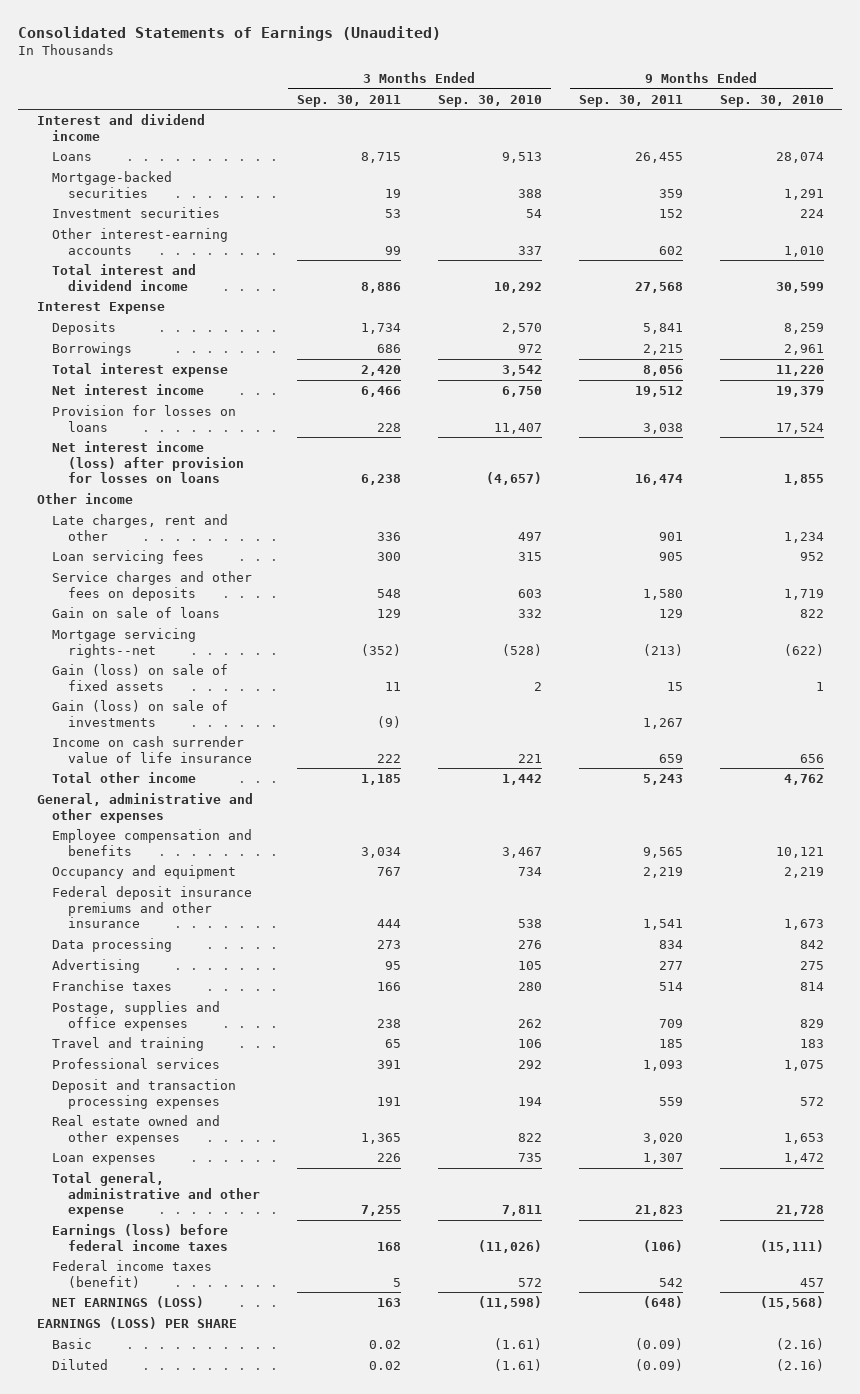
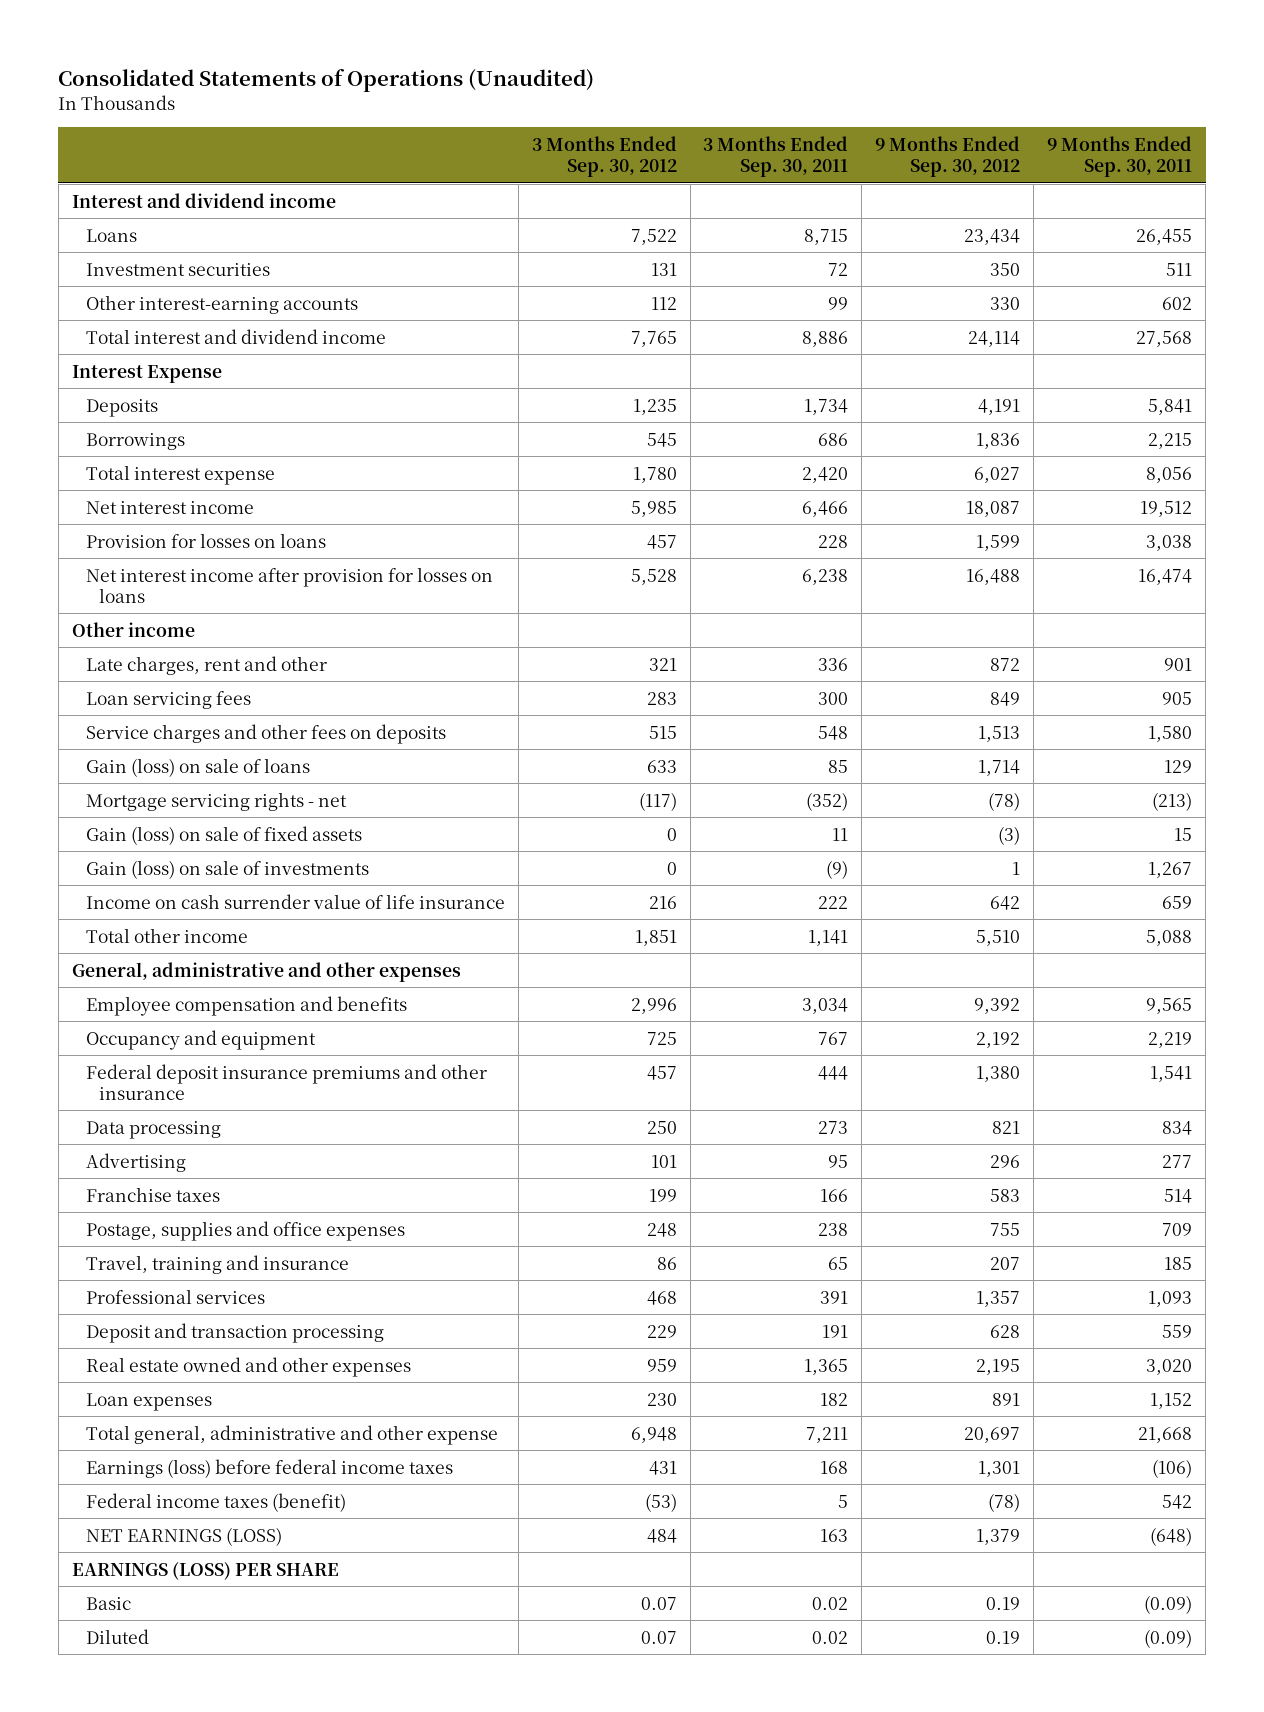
[18,25,442,41] Consolidated Statements of Earnings (Unaudited) -> [58,68,595,92] Consolidated Statements of Operations (Unaudited)
[437,94,542,107] Sep. 30, 2010 -> none
[719,94,824,107] Sep. 30, 2010 -> none
none -> [531,135,677,177] 3 Months Ended Sep. 30, 2012
none -> [875,135,1021,177] 9 Months Ended Sep. 30, 2012
[52,171,173,198] Mortgage-backed securities -> none
[384,209,401,219] 53 -> [828,262,849,276] 72
[658,209,683,219] 152 -> [1166,262,1193,276] 511
[52,441,244,484] Net interest income (loss) after provision for losses on loans -> [85,566,493,603] Net interest income after provision for losses on loans
[52,607,221,619] Gain on sale of loans -> [85,757,310,777] Gain (loss) on sale of loans
[376,609,401,619] 129 -> [828,759,849,773] 85
[52,628,197,658] Mortgage servicing rights--net -> [85,791,347,811] Mortgage servicing rights - net
[360,774,401,786] 1,185 -> [808,929,849,946] 1,141
[642,774,683,786] 5,243 -> [1146,929,1193,946] 5,088
[52,1037,205,1052] Travel and training -> [85,1254,349,1274] Travel, training and insurance
[52,1079,237,1109] Deposit and transaction processing expenses -> [85,1322,384,1343] Deposit and transaction processing
[376,1153,401,1163] 226 -> [820,1392,849,1406] 182
[642,1153,683,1165] 1,307 -> [1150,1392,1193,1409] 1,152
[360,1205,401,1217] 7,255 -> [806,1426,849,1443] 7,211
[634,1205,683,1217] 21,823 -> [1138,1426,1193,1443] 21,668

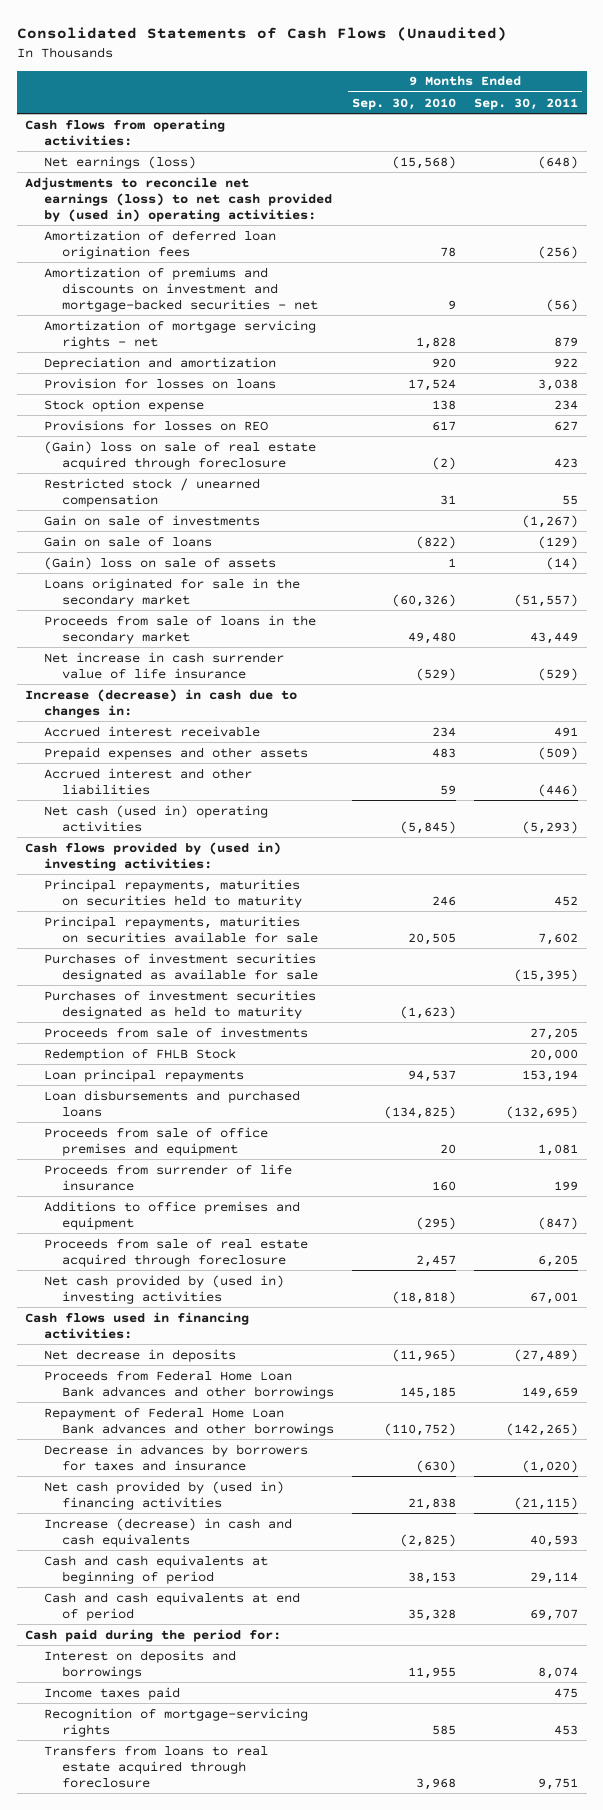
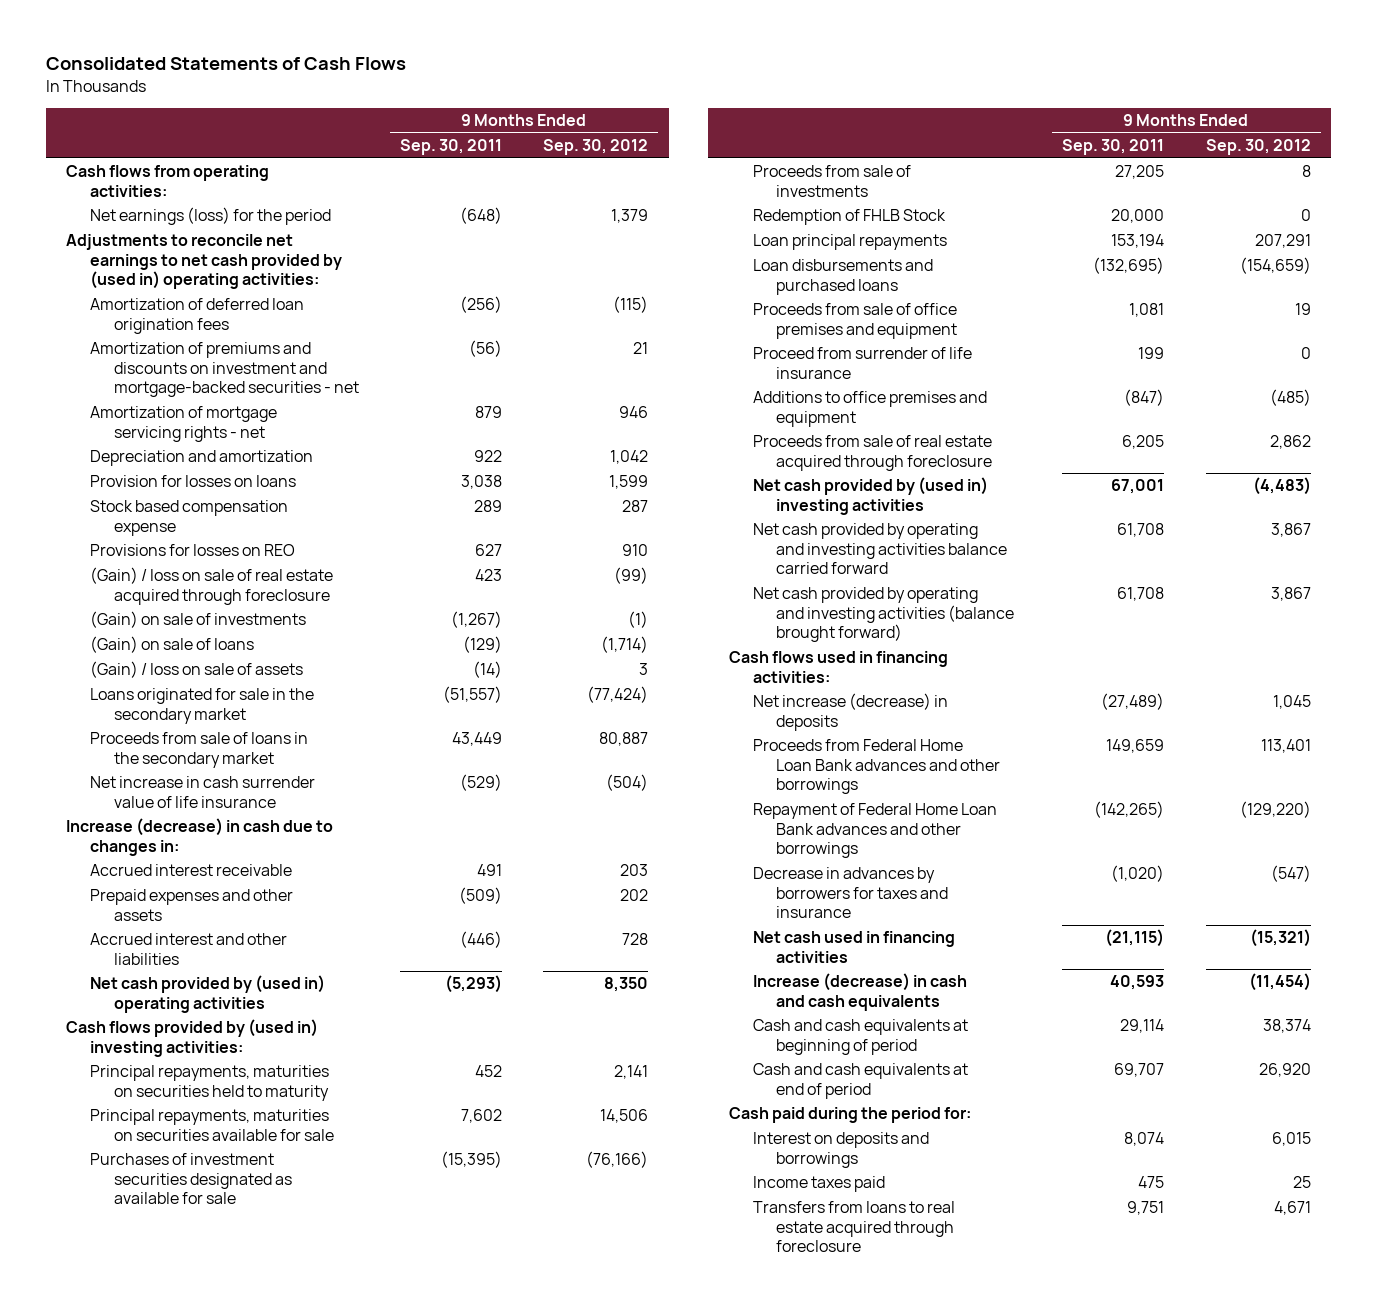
[16,27,507,42] Consolidated Statements of Cash Flows (Unaudited) -> [45,57,406,71] Consolidated Statements of Cash Flows
[352,97,457,110] Sep. 30, 2010 -> none
none -> [542,139,648,156] Sep. 30, 2012
[43,155,196,169] Net earnings (loss) -> [89,207,331,226] Net earnings (loss) for the period
[25,176,332,222] Adjustments to reconcile net earnings (loss) to net cash provided by (used in) operating activities: -> [66,234,342,289] Adjustments to reconcile net earnings to net cash provided by (used in) operating activities:
[43,398,204,412] Stock option expense -> [89,500,288,536] Stock based compensation expense
[554,399,579,410] 234 -> [473,500,502,513] 289
[43,477,260,507] Restricted stock / unearned compensation -> none
[43,440,316,470] (Gain) loss on sale of real estate acquired through foreclosure -> [89,567,333,605] (Gain) / loss on sale of real estate acquired through foreclosure
[43,514,260,526] Gain on sale of investments -> [89,611,306,629] (Gain) on sale of investments
[43,535,212,547] Gain on sale of loans -> [89,636,254,654] (Gain) on sale of loans
[43,556,276,570] (Gain) loss on sale of assets -> [89,661,303,679] (Gain) / loss on sale of assets
[43,804,268,832] Net cash (used in) operating activities -> [89,975,325,1013] Net cash provided by (used in) operating activities
[43,989,316,1019] Purchases of investment securities designated as held to maturity -> none
[43,1163,292,1191] Proceeds from surrender of life insurance -> [752,347,972,379] Proceed from surrender of life insurance
none -> [752,523,1008,574] Net cash provided by operating and investing activities balance carried forward
none -> [752,587,1015,642] Net cash provided by operating and investing activities (balance brought forward)
[43,1348,236,1362] Net decrease in deposits -> [752,693,948,731] Net increase (decrease) in deposits
[43,1480,284,1510] Net cash provided by (used in) financing activities -> [752,931,955,963] Net cash used in financing activities
[43,1707,308,1737] Recognition of mortgage-servicing rights -> none

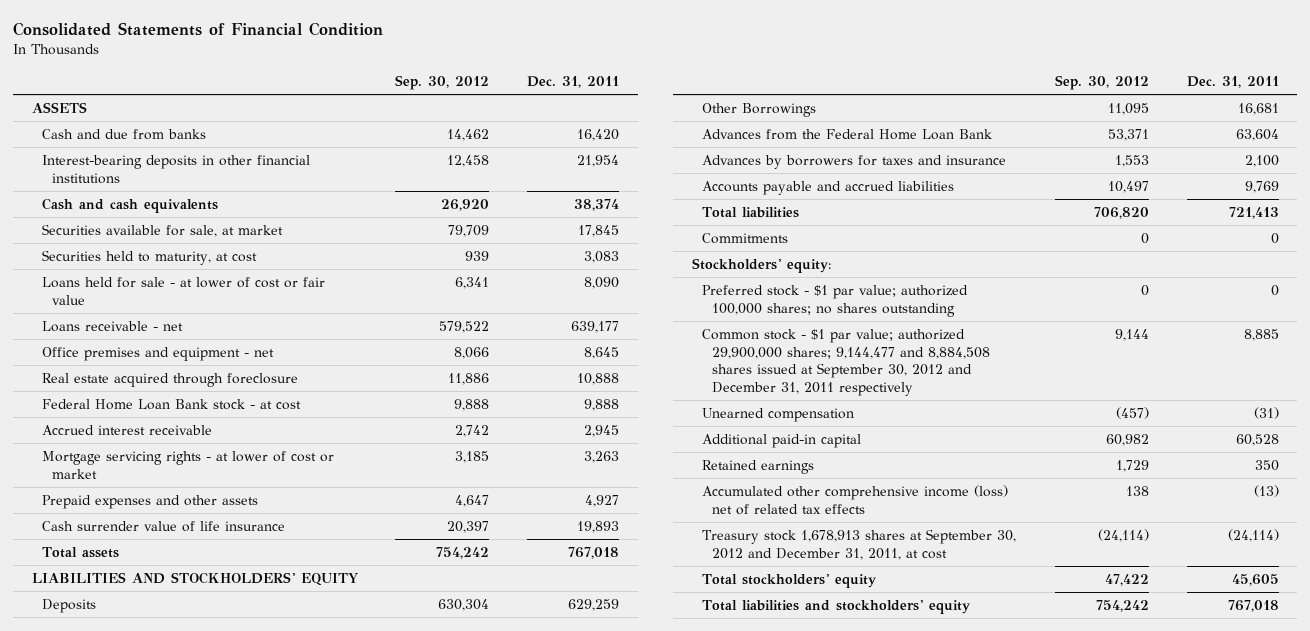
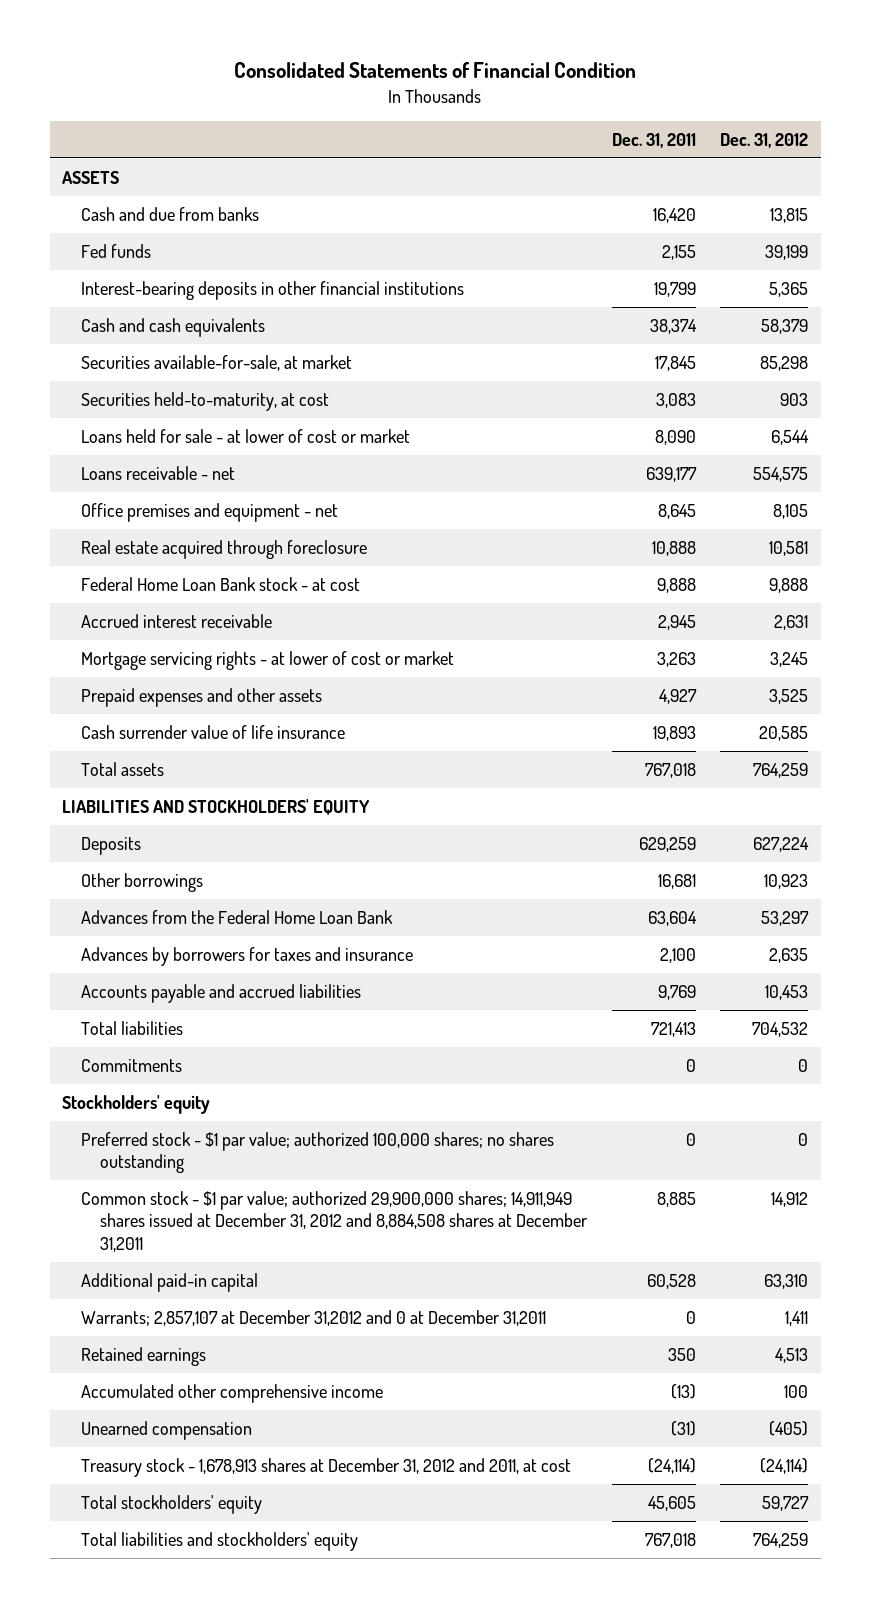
[395,75,490,91] Sep. 30, 2012 -> none
none -> [720,132,809,148] Dec. 31, 2012
none -> [81,243,152,258] Fed funds
[576,154,619,167] 21,954 -> [653,281,696,297] 19,799
[41,223,283,237] Securities available for sale, at market -> [81,354,353,371] Securities available-for-sale, at market
[41,249,257,265] Securities held to maturity, at cost -> [81,391,330,411] Securities held-to-maturity, at cost
[41,276,325,305] Loans held for sale - at lower of cost or fair value -> [81,428,411,443] Loans held for sale - at lower of cost or market
[701,102,816,117] Other Borrowings -> [81,872,204,892] Other borrowings
[691,257,831,273] Stockholders' equity: -> [62,1094,211,1114] Stockholders' equity
[701,328,990,396] Common stock - $1 par value; authorized 29,900,000 shares; 9,144,477 and 8,884,508 shares issued at September 30, 2012 and December 31, 2011 respectively -> [81,1190,589,1252] Common stock - $1 par value; authorized 29,900,000 shares; 14,911,949 shares issued at December 31, 2012 and 8,884,508 shares at December 31,2011
none -> [81,1309,547,1326] Warrants; 2,857,107 at December 31,2012 and 0 at December 31,2011
[701,484,1008,515] Accumulated other comprehensive income (loss) net of related tax effects -> [81,1383,384,1403] Accumulated other comprehensive income
[701,407,854,422] Unearned compensation -> [81,1420,253,1440] Unearned compensation
[701,528,1016,560] Treasury stock 1,678,913 shares at September 30, 2012 and December 31, 2011, at cost -> [81,1457,572,1477] Treasury stock - 1,678,913 shares at December 31, 2012 and 2011, at cost

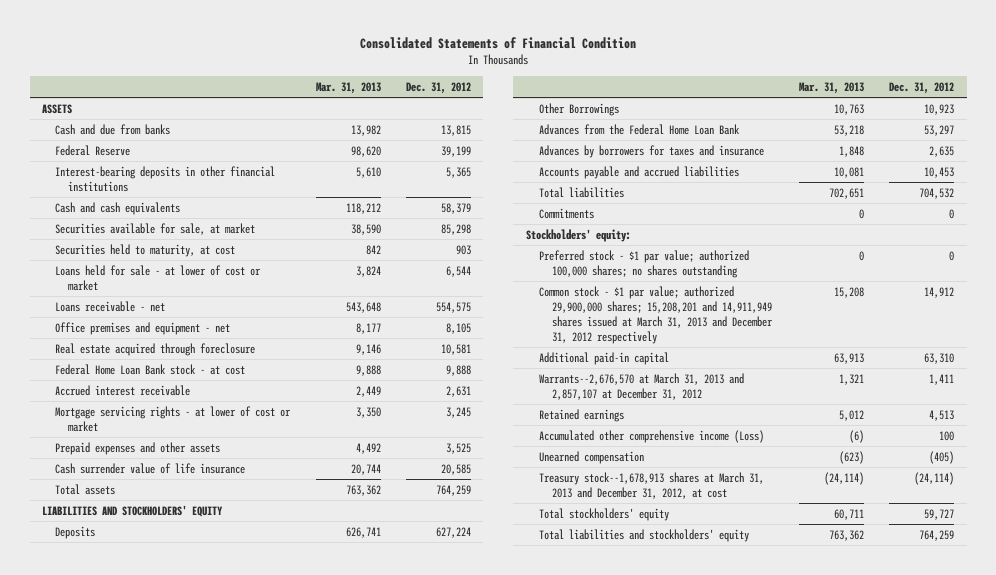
[611,132,696,148] Dec. 31, 2011 -> none
none -> [315,81,381,94] Mar. 31, 2013
[81,243,152,258] Fed funds -> [55,144,131,156] Federal Reserve
[81,354,353,371] Securities available-for-sale, at market -> [55,222,256,235] Securities available for sale, at market
[81,391,330,411] Securities held-to-maturity, at cost -> [55,243,236,257] Securities held to maturity, at cost
[81,872,204,892] Other borrowings -> [538,102,619,116] Other Borrowings
[62,1094,211,1114] Stockholders' equity -> [525,228,631,242] Stockholders' equity:
[81,1190,589,1252] Common stock - $1 par value; authorized 29,900,000 shares; 14,911,949 shares issued at December 31, 2012 and 8,884,508 shares at December 31,2011 -> [538,285,773,345] Common stock - $1 par value; authorized 29,900,000 shares; 15,208,201 and 14,911,949 shares issued at March 31, 2013 and December 31, 2012 respectively
[81,1309,547,1326] Warrants; 2,857,107 at December 31,2012 and 0 at December 31,2011 -> [538,372,744,400] Warrants--2,676,570 at March 31, 2013 and 2,857,107 at December 31, 2012
[81,1383,384,1403] Accumulated other comprehensive income -> [538,429,764,443] Accumulated other comprehensive income (Loss)
[81,1457,572,1477] Treasury stock - 1,678,913 shares at December 31, 2012 and 2011, at cost -> [538,471,764,499] Treasury stock--1,678,913 shares at March 31, 2013 and December 31, 2012, at cost

